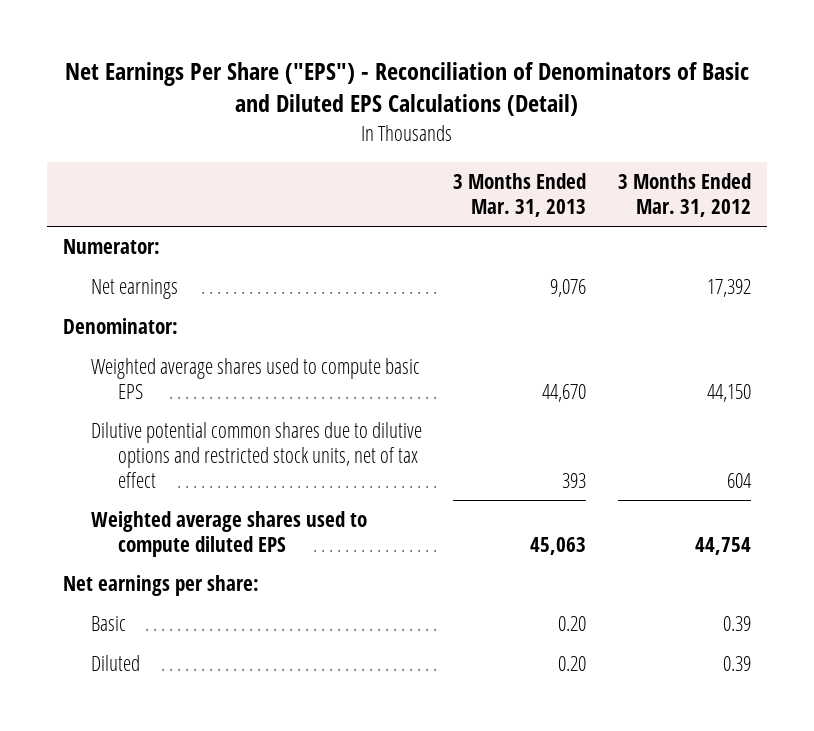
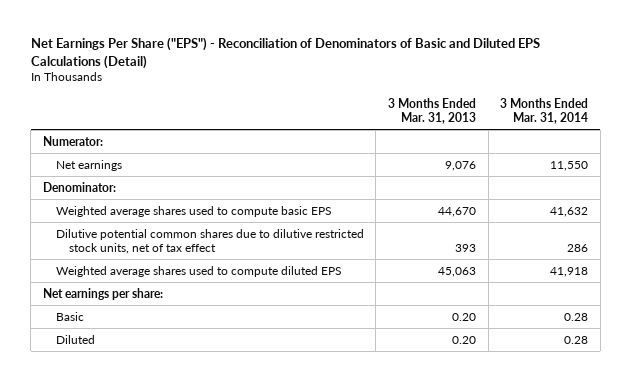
[618,173,752,217] 3 Months Ended Mar. 31, 2012 -> none
none -> [500,97,589,125] 3 Months Ended Mar. 31, 2014
[90,422,422,488] Dilutive potential common shares due to dilutive options and restricted stock units, net of tax effect -> [55,228,364,254] Dilutive potential common shares due to dilutive restricted stock units, net of tax effect

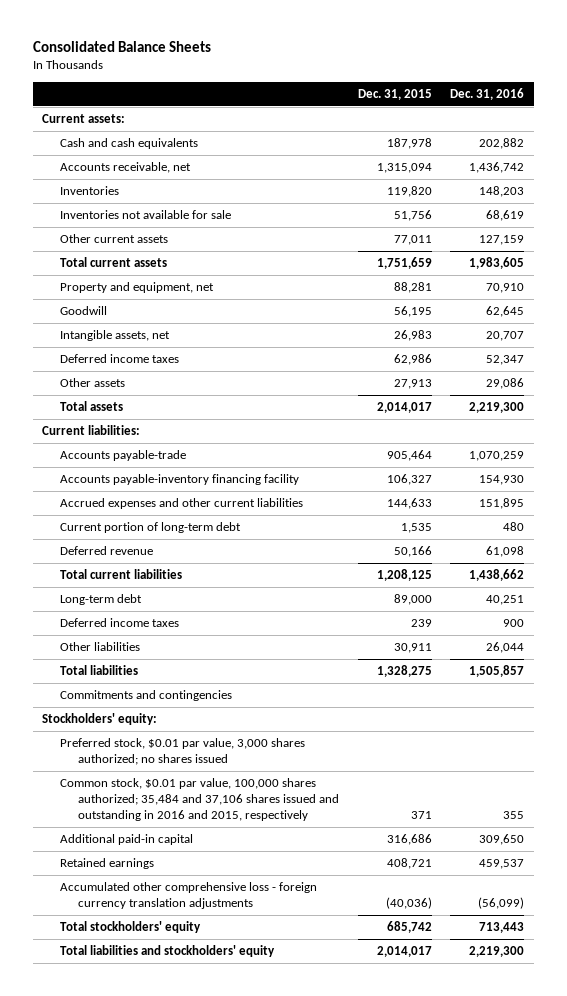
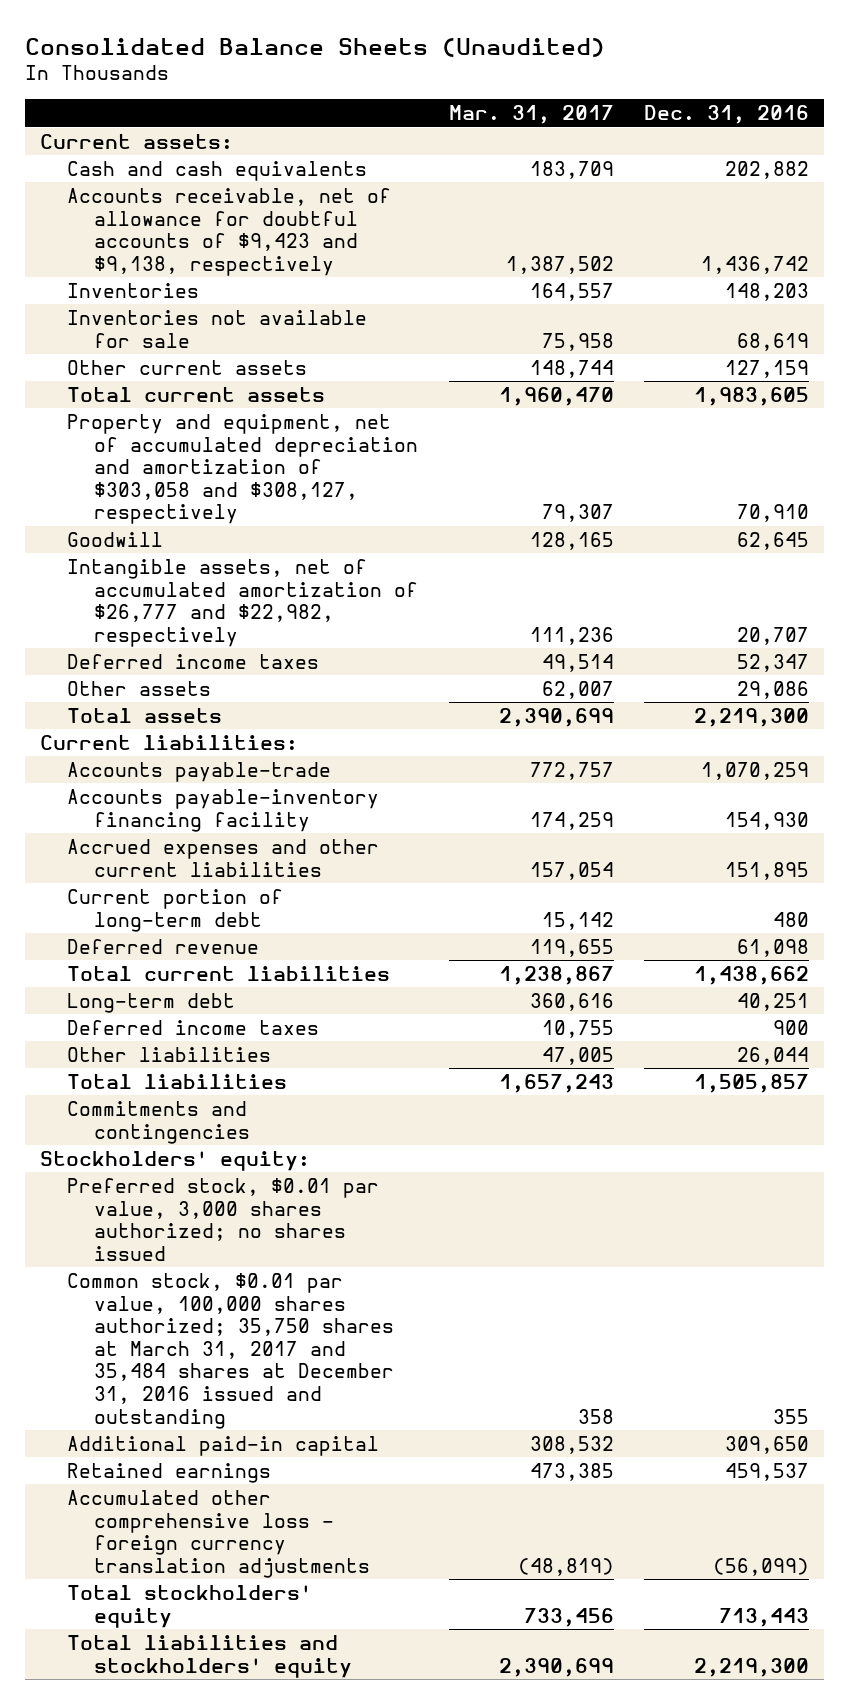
[32,41,211,53] Consolidated Balance Sheets -> [25,37,606,57] Consolidated Balance Sheets (Unaudited)
[357,88,432,100] Dec. 31, 2015 -> none
none -> [448,105,614,125] Mar. 31, 2017
[60,162,192,174] Accounts receivable, net -> [67,187,392,276] Accounts receivable, net of allowance for doubtful accounts of $9,423 and $9,138, respectively
[60,282,215,294] Property and equipment, net -> [67,413,419,525] Property and equipment, net of accumulated depreciation and amortization of $303,058 and $308,127, respectively
[60,330,171,342] Intangible assets, net -> [67,558,419,647] Intangible assets, net of accumulated amortization of $26,777 and $22,982, respectively
[60,778,340,822] Common stock, $0.01 par value, 100,000 shares authorized; 35,484 and 37,106 shares issued and outstanding in 2016 and 2015, respectively -> [67,1272,395,1429] Common stock, $0.01 par value, 100,000 shares authorized; 35,750 shares at March 31, 2017 and 35,484 shares at December 31, 2016 issued and outstanding

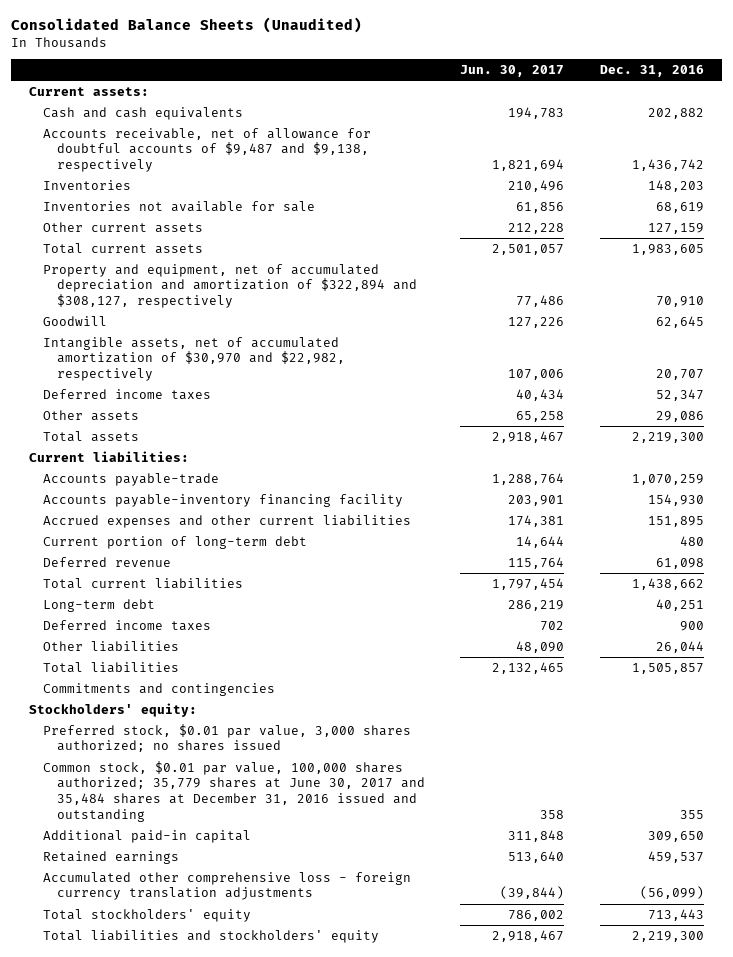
[448,105,614,125] Mar. 31, 2017 -> none
none -> [460,64,565,77] Jun. 30, 2017
[67,187,392,276] Accounts receivable, net of allowance for doubtful accounts of $9,423 and $9,138, respectively -> [42,127,371,173] Accounts receivable, net of allowance for doubtful accounts of $9,487 and $9,138, respectively
[67,413,419,525] Property and equipment, net of accumulated depreciation and amortization of $303,058 and $308,127, respectively -> [42,263,417,309] Property and equipment, net of accumulated depreciation and amortization of $322,894 and $308,127, respectively
[67,558,419,647] Intangible assets, net of accumulated amortization of $26,777 and $22,982, respectively -> [42,336,345,382] Intangible assets, net of accumulated amortization of $30,970 and $22,982, respectively
[67,1272,395,1429] Common stock, $0.01 par value, 100,000 shares authorized; 35,750 shares at March 31, 2017 and 35,484 shares at December 31, 2016 issued and outstanding -> [42,760,425,822] Common stock, $0.01 par value, 100,000 shares authorized; 35,779 shares at June 30, 2017 and 35,484 shares at December 31, 2016 issued and outstanding

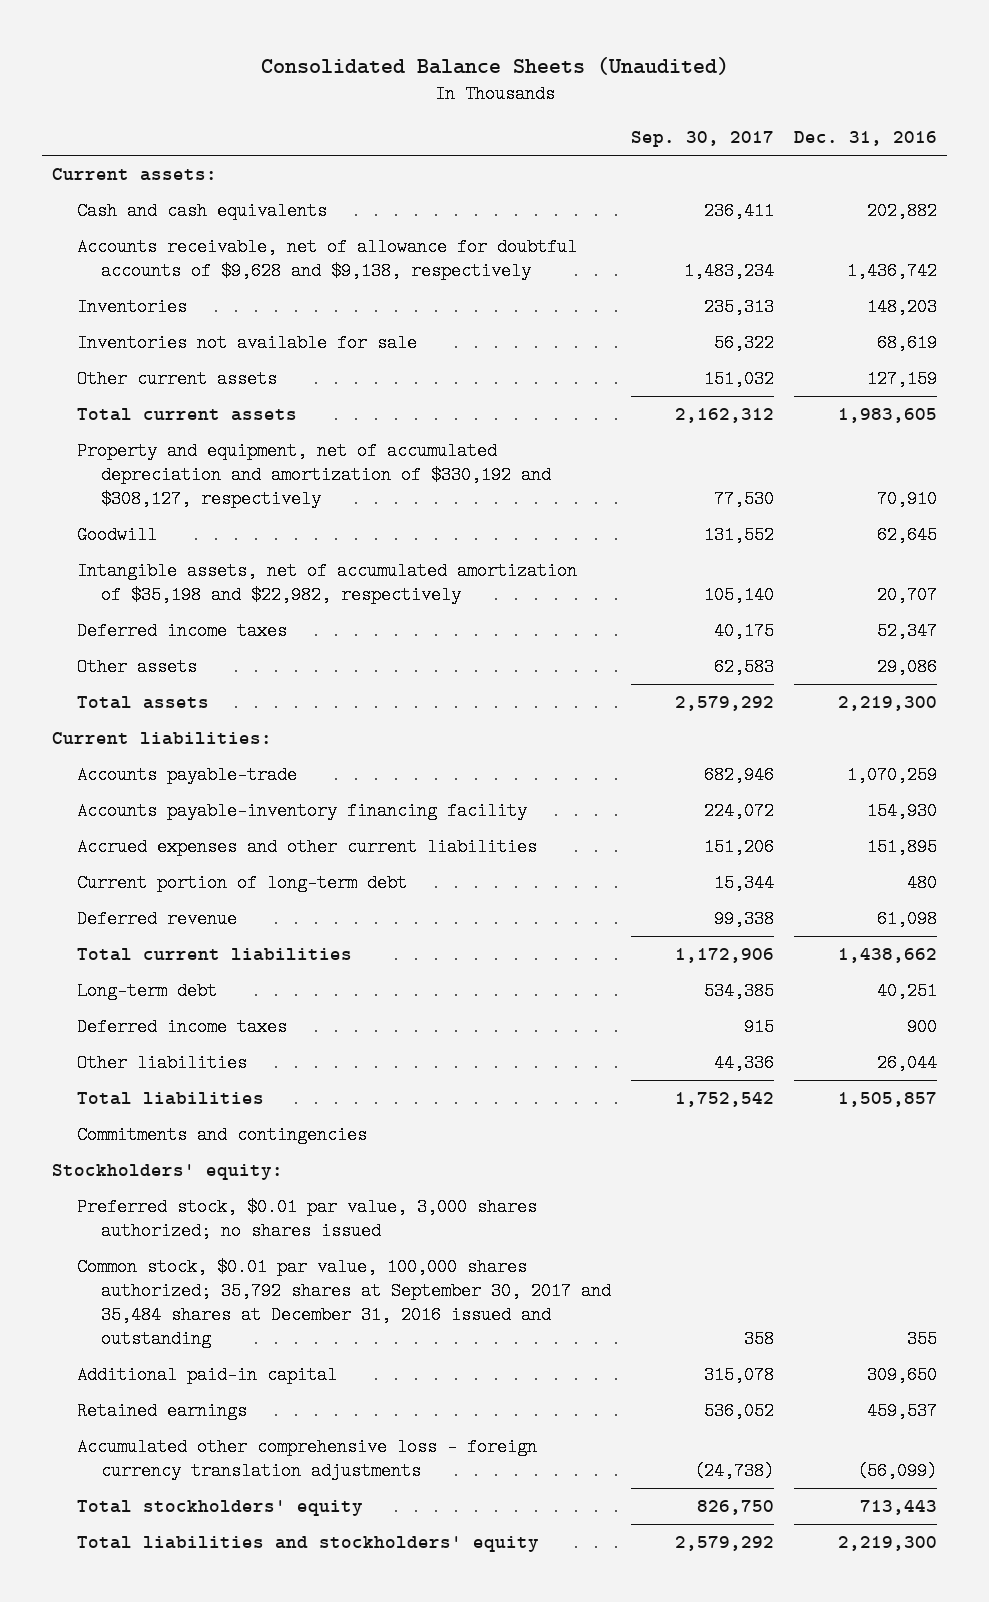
[460,64,565,77] Jun. 30, 2017 -> none
none -> [630,131,774,148] Sep. 30, 2017
[42,127,371,173] Accounts receivable, net of allowance for doubtful accounts of $9,487 and $9,138, respectively -> [76,238,577,281] Accounts receivable, net of allowance for doubtful accounts of $9,628 and $9,138, respectively
[42,263,417,309] Property and equipment, net of accumulated depreciation and amortization of $322,894 and $308,127, respectively -> [76,442,551,509] Property and equipment, net of accumulated depreciation and amortization of $330,192 and $308,127, respectively
[42,336,345,382] Intangible assets, net of accumulated amortization of $30,970 and $22,982, respectively -> [76,562,577,605] Intangible assets, net of accumulated amortization of $35,198 and $22,982, respectively
[42,760,425,822] Common stock, $0.01 par value, 100,000 shares authorized; 35,779 shares at June 30, 2017 and 35,484 shares at December 31, 2016 issued and outstanding -> [76,1258,611,1349] Common stock, $0.01 par value, 100,000 shares authorized; 35,792 shares at September 30, 2017 and 35,484 shares at December 31, 2016 issued and outstanding

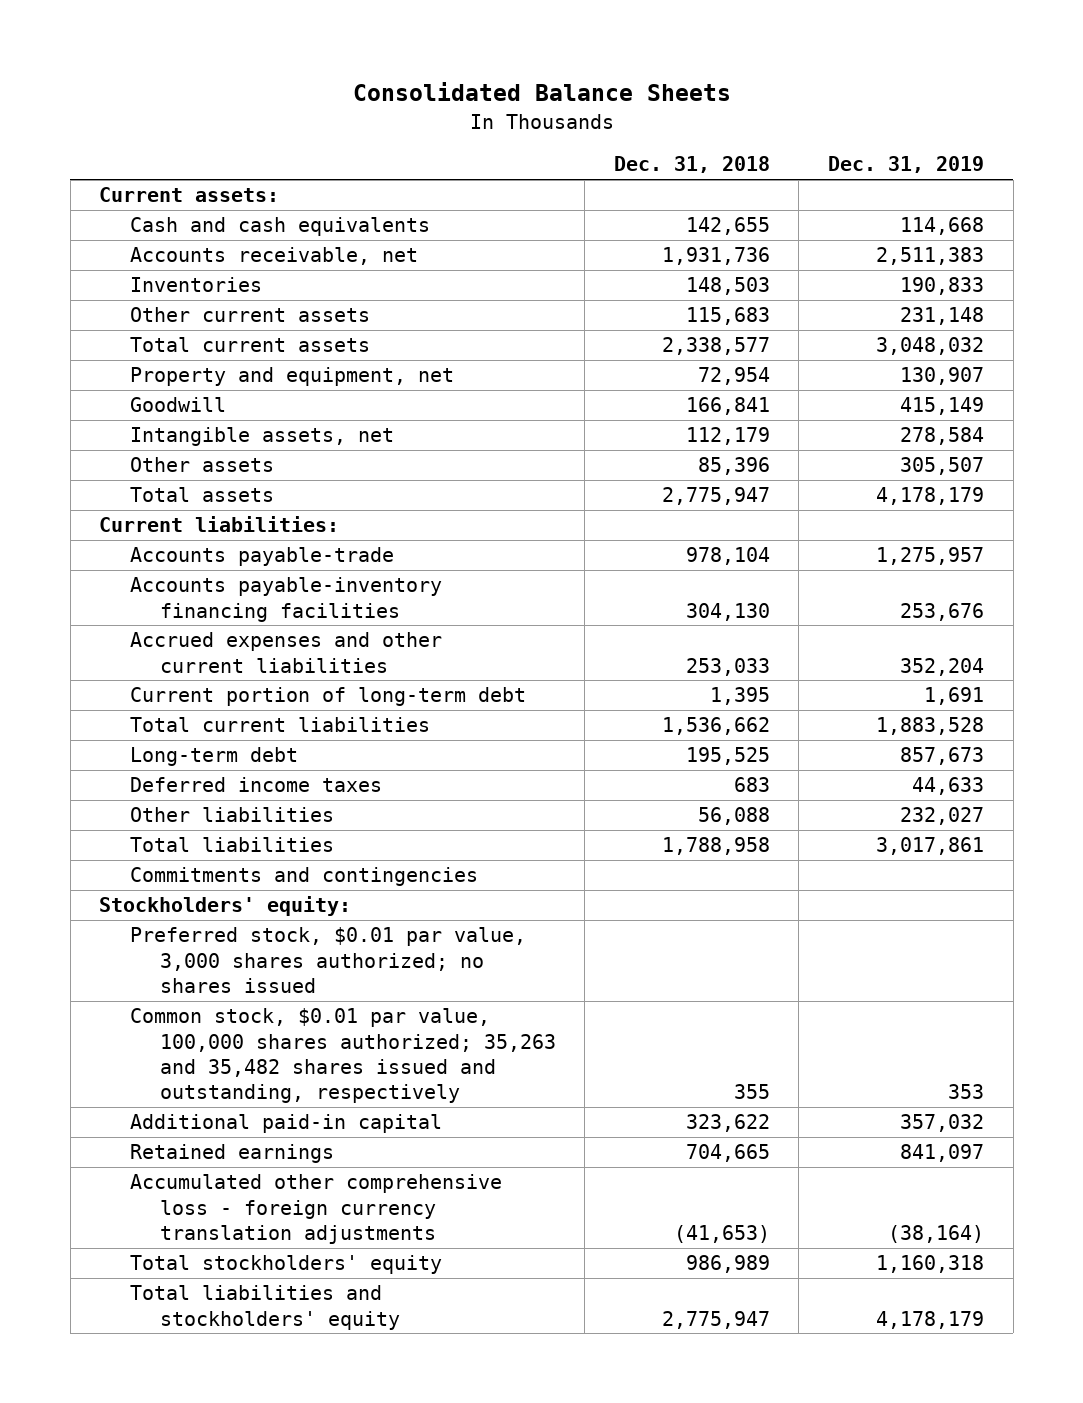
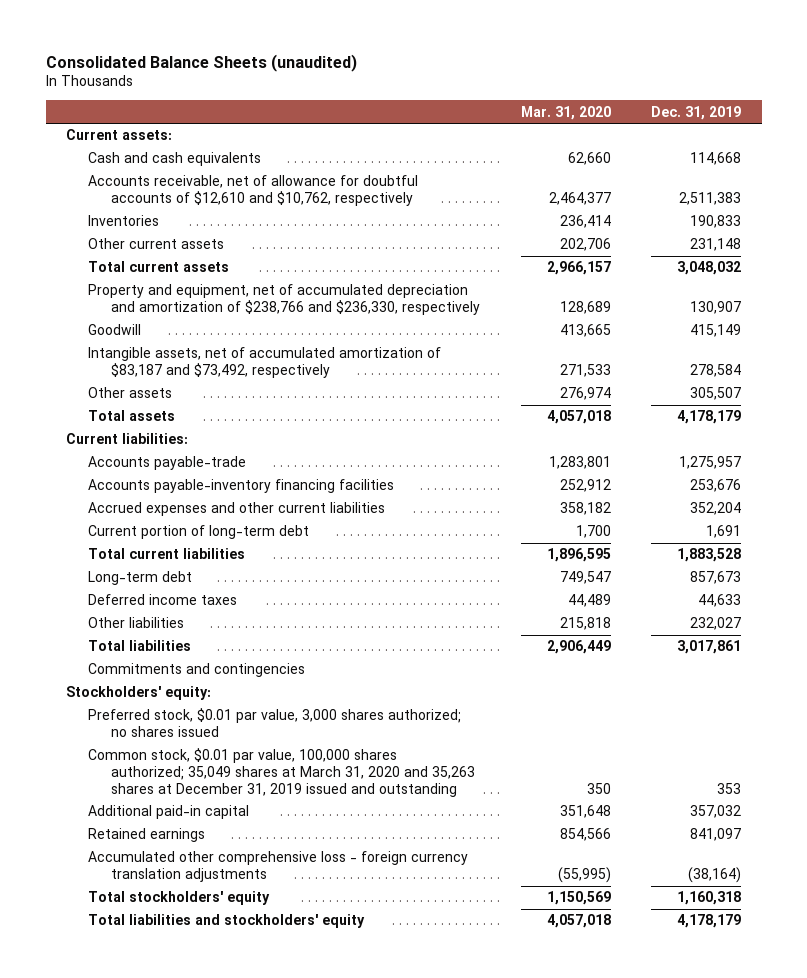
[352,82,731,102] Consolidated Balance Sheets -> [45,53,357,72] Consolidated Balance Sheets (unaudited)
[613,156,770,174] Dec. 31, 2018 -> none
none -> [520,105,611,120] Mar. 31, 2020
[129,247,418,266] Accounts receivable, net -> [88,175,419,207] Accounts receivable, net of allowance for doubtful accounts of $12,610 and $10,762, respectively
[129,367,454,387] Property and equipment, net -> [88,284,480,316] Property and equipment, net of accumulated depreciation and amortization of $238,766 and $236,330, respectively
[129,427,394,447] Intangible assets, net -> [88,347,442,379] Intangible assets, net of accumulated amortization of $83,187 and $73,492, respectively
[129,1008,556,1103] Common stock, $0.01 par value, 100,000 shares authorized; 35,263 and 35,482 shares issued and outstanding, respectively -> [88,748,475,798] Common stock, $0.01 par value, 100,000 shares authorized; 35,049 shares at March 31, 2020 and 35,263 shares at December 31, 2019 issued and outstanding

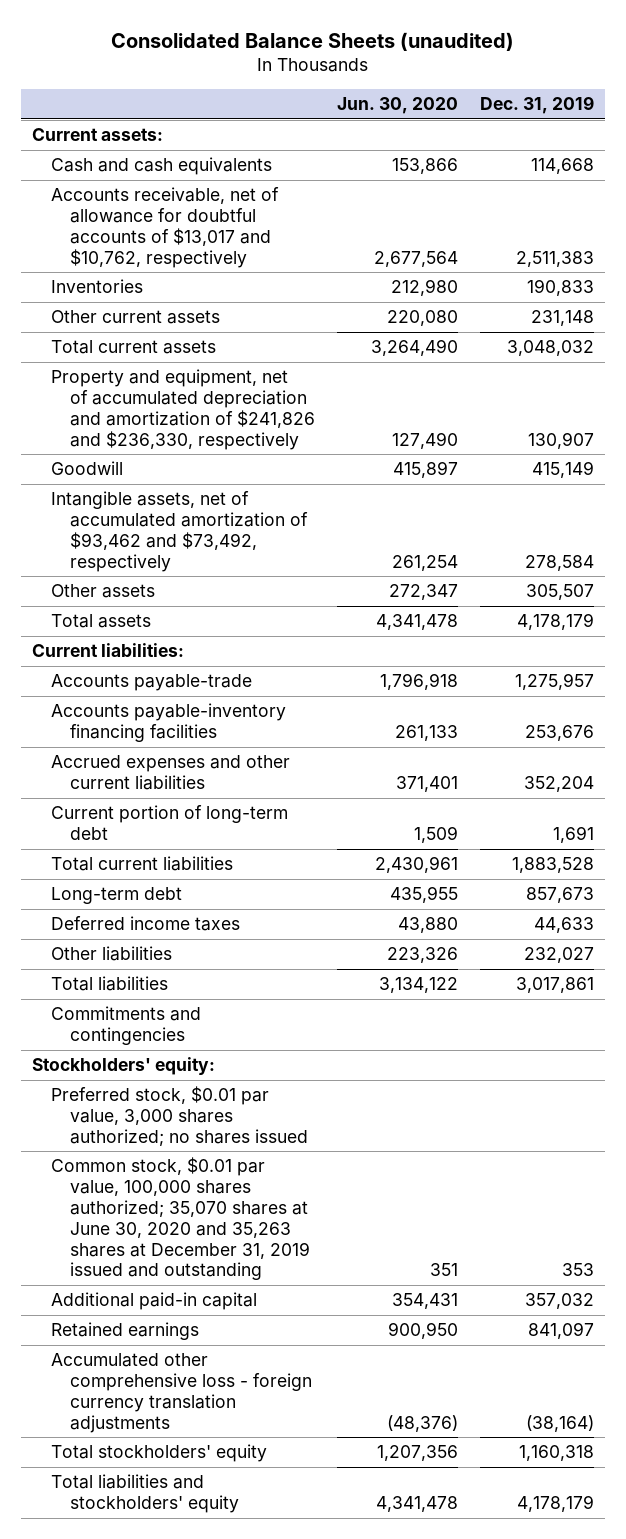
[520,105,611,120] Mar. 31, 2020 -> none
none -> [337,97,459,115] Jun. 30, 2020
[88,175,419,207] Accounts receivable, net of allowance for doubtful accounts of $12,610 and $10,762, respectively -> [50,187,279,268] Accounts receivable, net of allowance for doubtful accounts of $13,017 and $10,762, respectively
[88,284,480,316] Property and equipment, net of accumulated depreciation and amortization of $238,766 and $236,330, respectively -> [50,369,316,450] Property and equipment, net of accumulated depreciation and amortization of $241,826 and $236,330, respectively
[88,347,442,379] Intangible assets, net of accumulated amortization of $83,187 and $73,492, respectively -> [50,491,309,572] Intangible assets, net of accumulated amortization of $93,462 and $73,492, respectively
[88,748,475,798] Common stock, $0.01 par value, 100,000 shares authorized; 35,049 shares at March 31, 2020 and 35,263 shares at December 31, 2019 issued and outstanding -> [50,1157,311,1281] Common stock, $0.01 par value, 100,000 shares authorized; 35,070 shares at June 30, 2020 and 35,263 shares at December 31, 2019 issued and outstanding

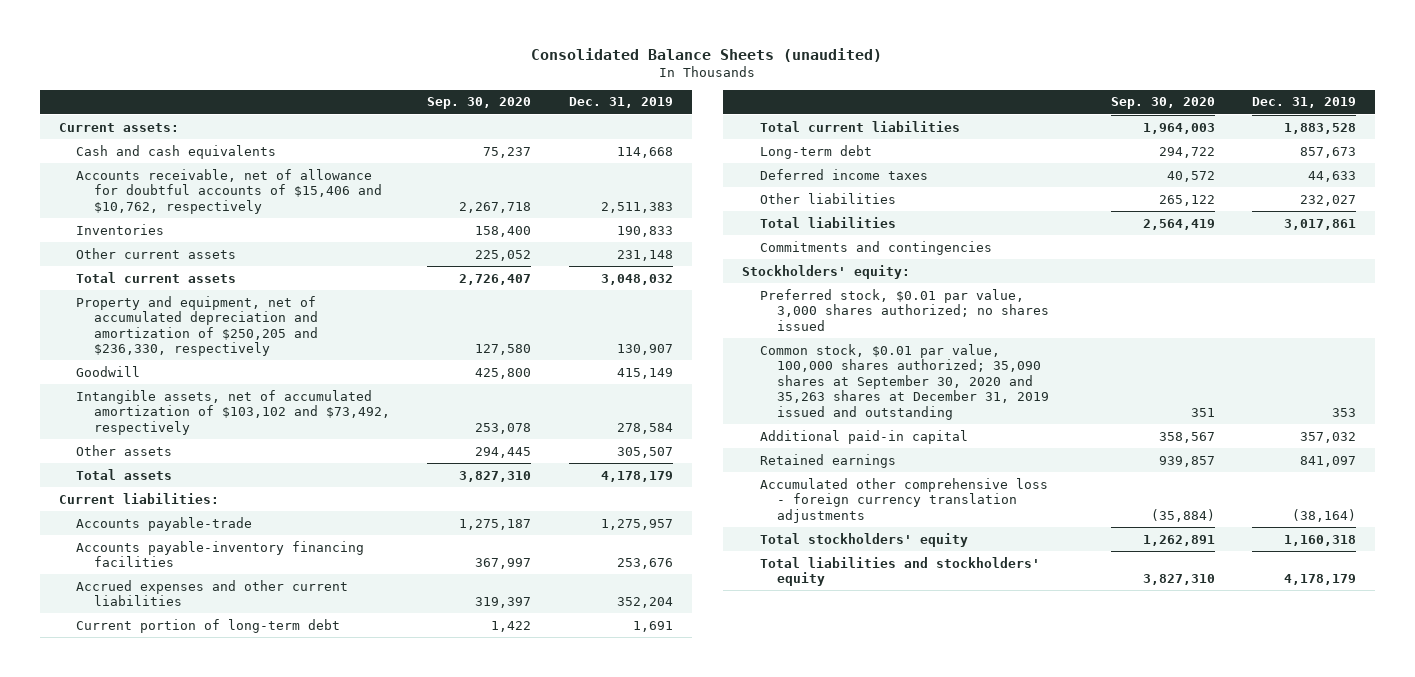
[337,97,459,115] Jun. 30, 2020 -> none
none -> [427,97,532,110] Sep. 30, 2020
[50,187,279,268] Accounts receivable, net of allowance for doubtful accounts of $13,017 and $10,762, respectively -> [76,168,382,214] Accounts receivable, net of allowance for doubtful accounts of $15,406 and $10,762, respectively
[50,369,316,450] Property and equipment, net of accumulated depreciation and amortization of $241,826 and $236,330, respectively -> [76,295,318,357] Property and equipment, net of accumulated depreciation and amortization of $250,205 and $236,330, respectively
[50,491,309,572] Intangible assets, net of accumulated amortization of $93,462 and $73,492, respectively -> [76,389,390,435] Intangible assets, net of accumulated amortization of $103,102 and $73,492, respectively
[50,1157,311,1281] Common stock, $0.01 par value, 100,000 shares authorized; 35,070 shares at June 30, 2020 and 35,263 shares at December 31, 2019 issued and outstanding -> [759,343,1050,420] Common stock, $0.01 par value, 100,000 shares authorized; 35,090 shares at September 30, 2020 and 35,263 shares at December 31, 2019 issued and outstanding

